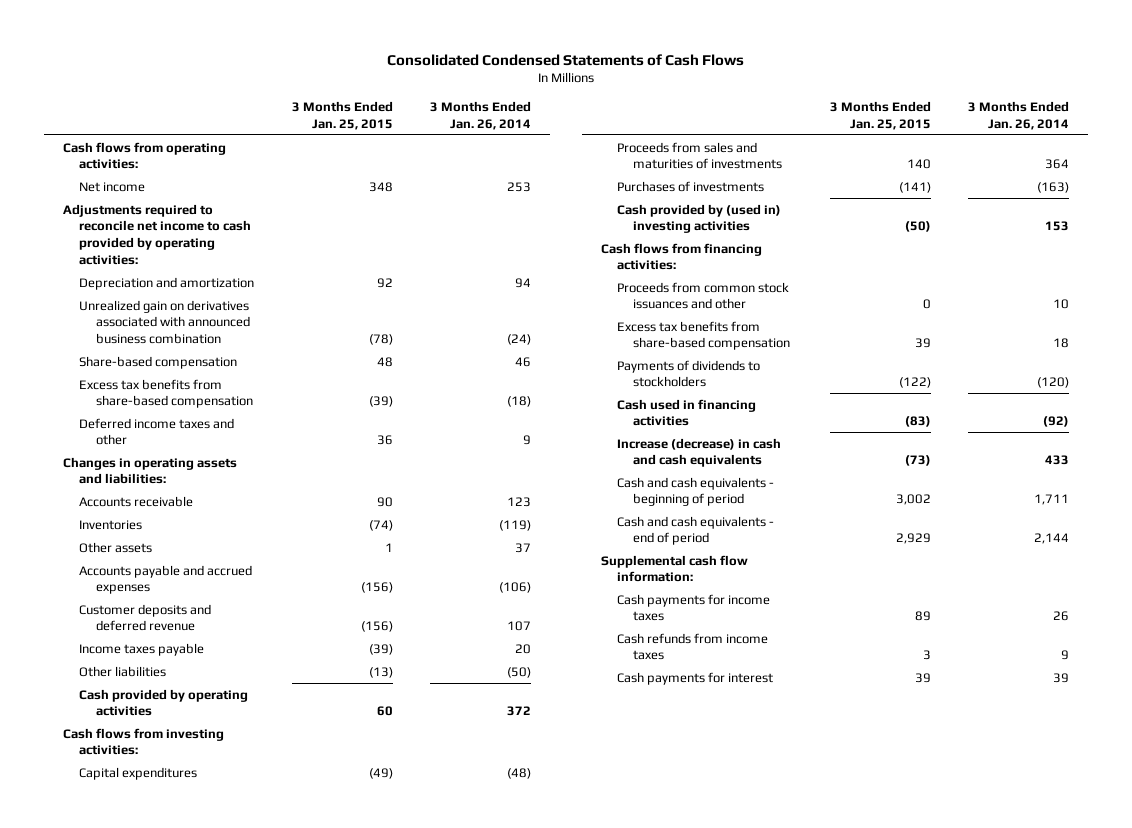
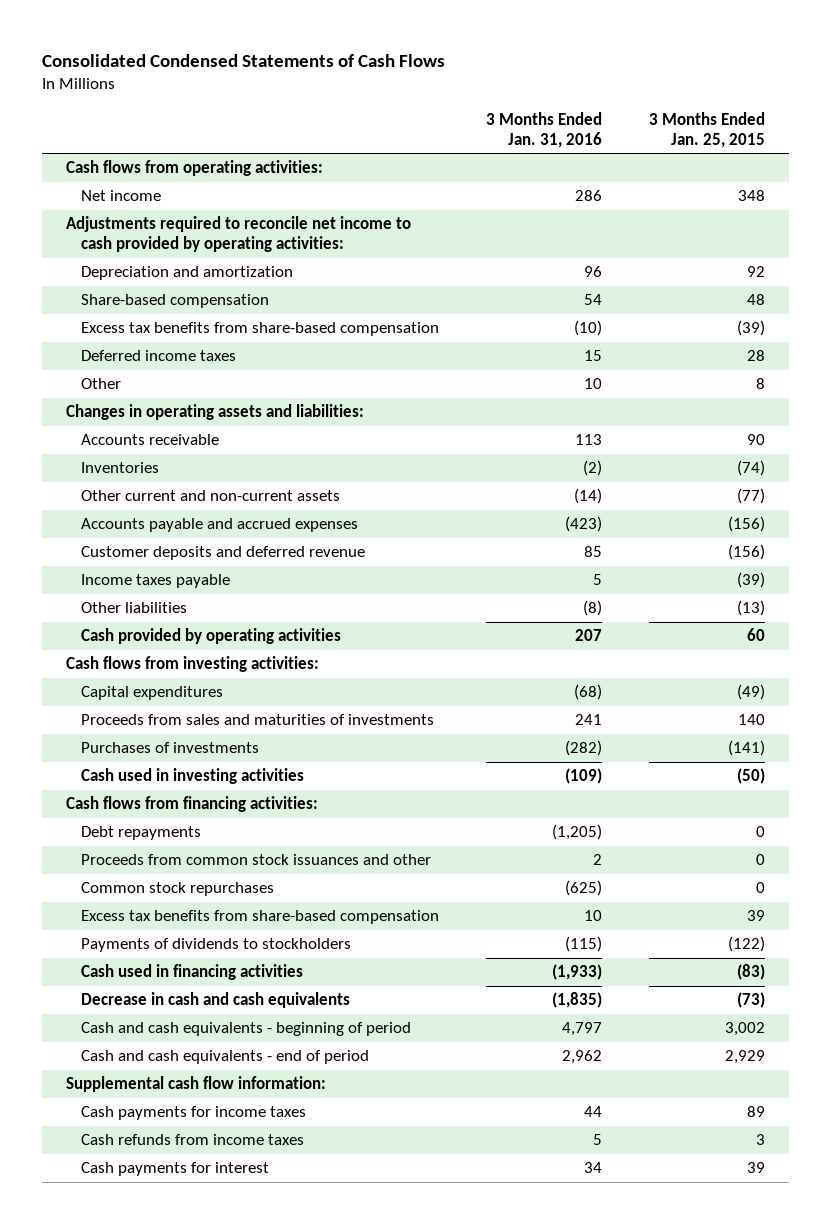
[430,100,532,130] 3 Months Ended Jan. 26, 2014 -> none
none -> [485,111,602,148] 3 Months Ended Jan. 31, 2016
[79,299,250,345] Unrealized gain on derivatives associated with announced business combination -> none
none -> [80,350,236,362] Deferred income taxes
[79,417,235,446] Deferred income taxes and other -> [80,378,121,390] Other
[376,435,393,446] 36 -> [756,378,766,390] 8
[79,541,153,553] Other assets -> [80,490,340,502] Other current and non-current assets
[384,542,393,552] 1 -> [737,488,766,505] (77)
[617,203,782,234] Cash provided by (used in) investing activities -> [80,768,304,785] Cash used in investing activities
none -> [80,826,201,841] Debt repayments
none -> [80,882,274,897] Common stock repurchases
[617,437,782,468] Increase (decrease) in cash and cash equivalents -> [80,992,350,1009] Decrease in cash and cash equivalents

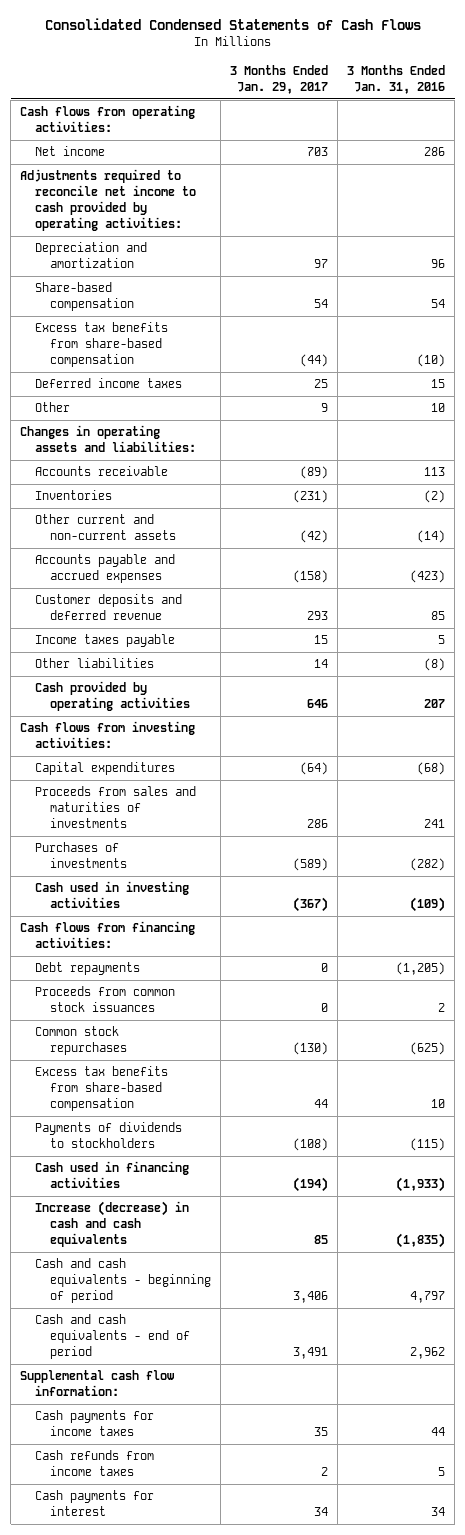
[649,111,766,148] 3 Months Ended Jan. 25, 2015 -> none
none -> [229,65,328,94] 3 Months Ended Jan. 29, 2017
[80,854,431,866] Proceeds from common stock issuances and other -> [35,986,176,1013] Proceeds from common stock issuances
[80,992,350,1009] Decrease in cash and cash equivalents -> [35,1201,190,1248] Increase (decrease) in cash and cash equivalents

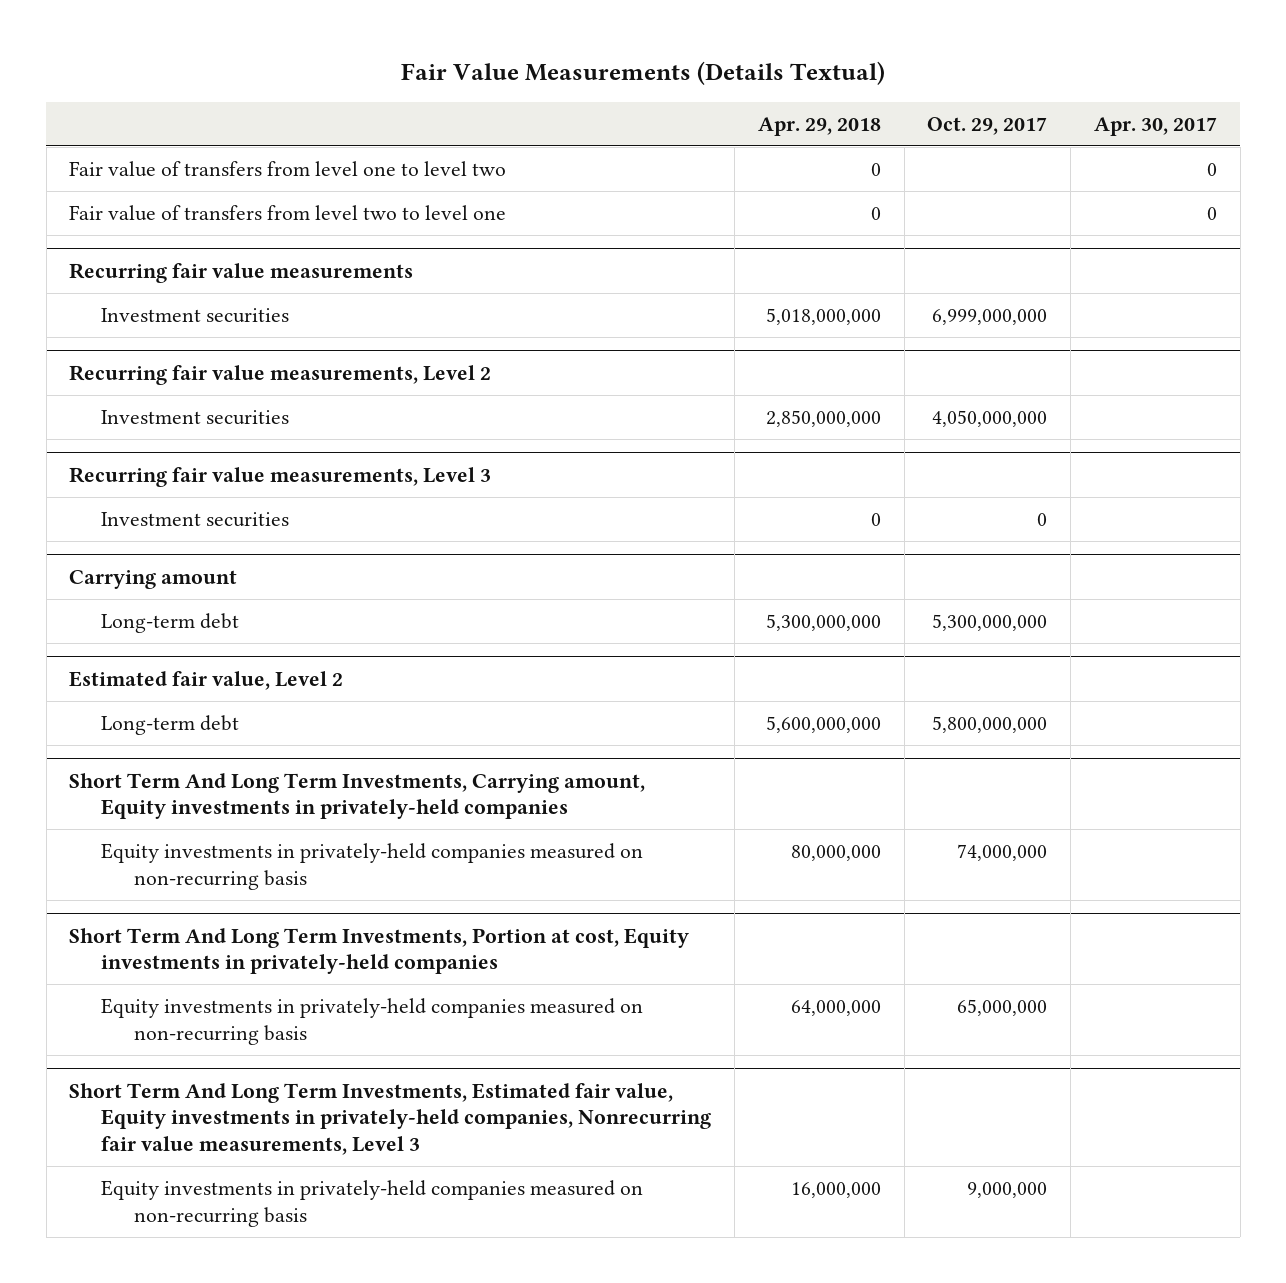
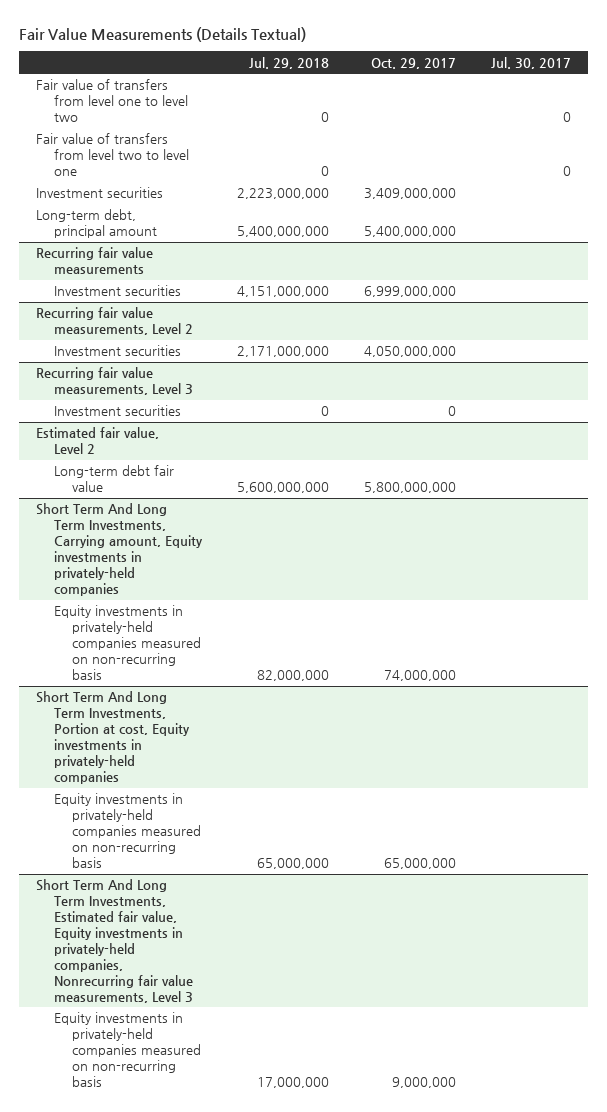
[757,116,881,136] Apr. 29, 2018 -> none
[1093,116,1217,136] Apr. 30, 2017 -> none
none -> [249,56,330,69] Jul. 29, 2018
none -> [490,56,571,69] Jul. 30, 2017
none -> [36,187,164,199] Investment securities
none -> [36,209,158,239] Long-term debt, principal amount
[69,569,238,589] Carrying amount -> none
[101,613,240,634] Long-term debt -> none
[101,715,240,736] Long-term debt -> [54,465,175,493] Long-term debt fair value

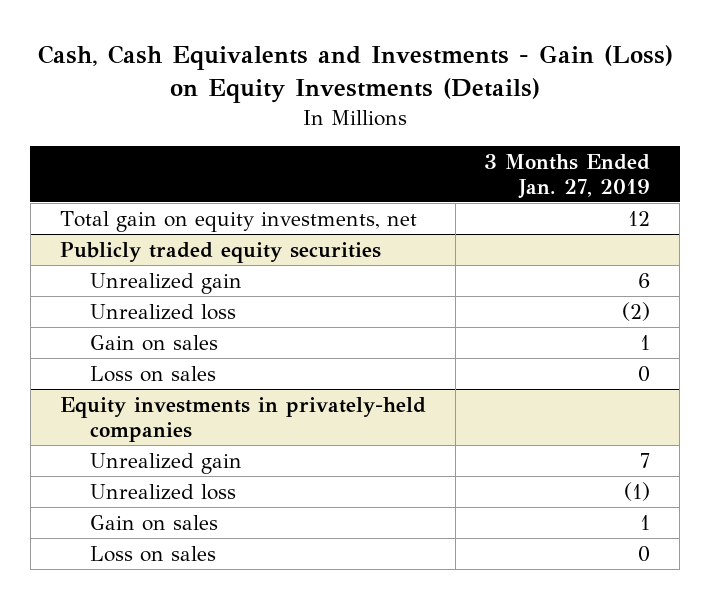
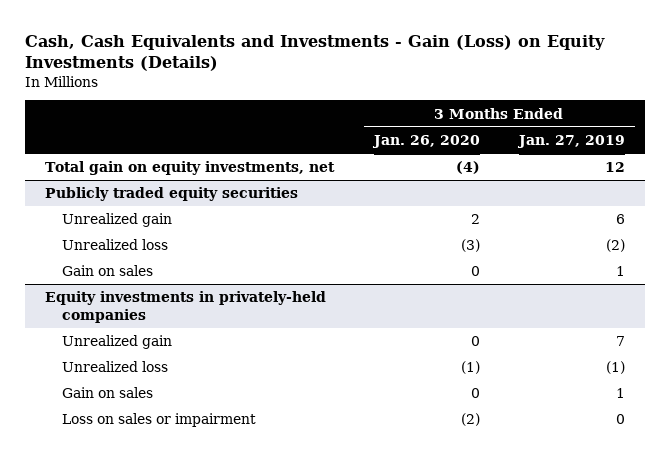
none -> [371,135,480,149] Jan. 26, 2020
[89,365,216,382] Loss on sales -> none
[89,545,216,562] Loss on sales -> [61,413,256,428] Loss on sales or impairment

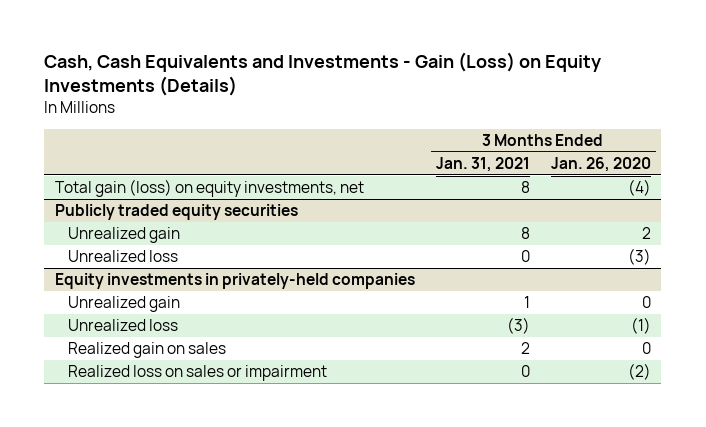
[517,135,626,149] Jan. 27, 2019 -> none
none -> [435,157,530,173] Jan. 31, 2021
[45,161,336,176] Total gain on equity investments, net -> [54,179,364,198] Total gain (loss) on equity investments, net
[61,265,153,277] Gain on sales -> none
[61,387,153,399] Gain on sales -> [68,342,227,359] Realized gain on sales
[61,413,256,428] Loss on sales or impairment -> [68,365,328,382] Realized loss on sales or impairment

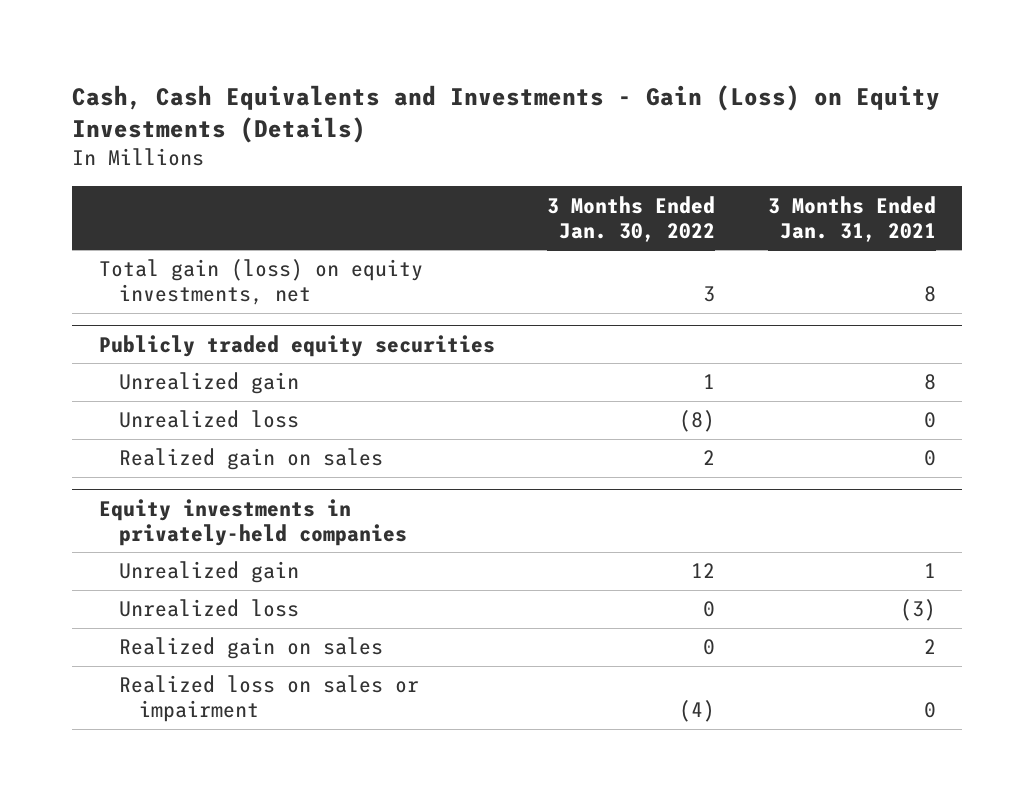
[550,157,651,173] Jan. 26, 2020 -> none
none -> [547,195,716,242] 3 Months Ended Jan. 30, 2022
none -> [118,448,383,471] Realized gain on sales

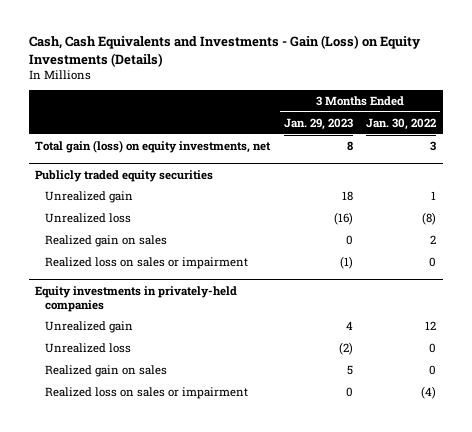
[767,195,936,242] 3 Months Ended Jan. 31, 2021 -> none
none -> [283,117,353,130] Jan. 29, 2023
none -> [45,256,249,269] Realized loss on sales or impairment

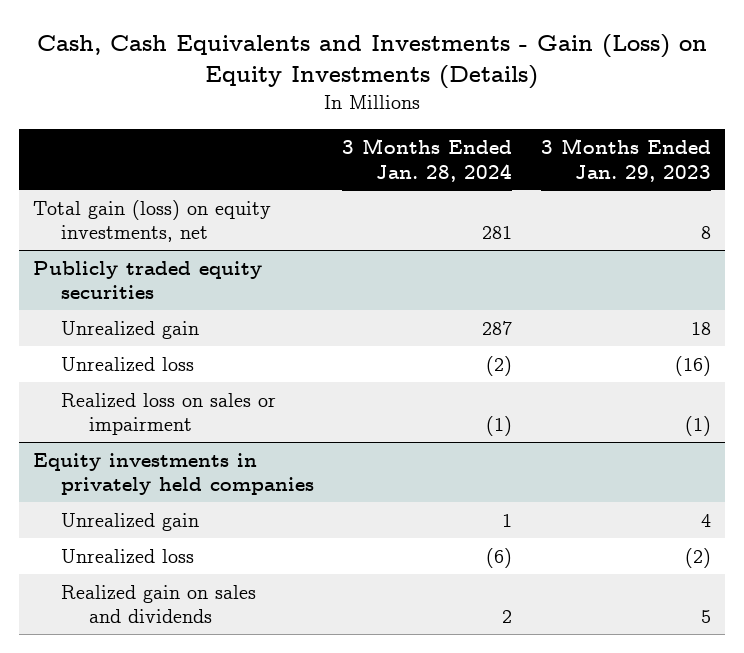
[366,117,437,130] Jan. 30, 2022 -> none
none -> [342,138,513,182] 3 Months Ended Jan. 28, 2024
[45,234,168,247] Realized gain on sales -> none
[35,285,238,312] Equity investments in privately-held companies -> [33,452,315,496] Equity investments in privately held companies
[45,386,249,399] Realized loss on sales or impairment -> none
[45,364,168,377] Realized gain on sales -> [61,584,257,624] Realized gain on sales and dividends

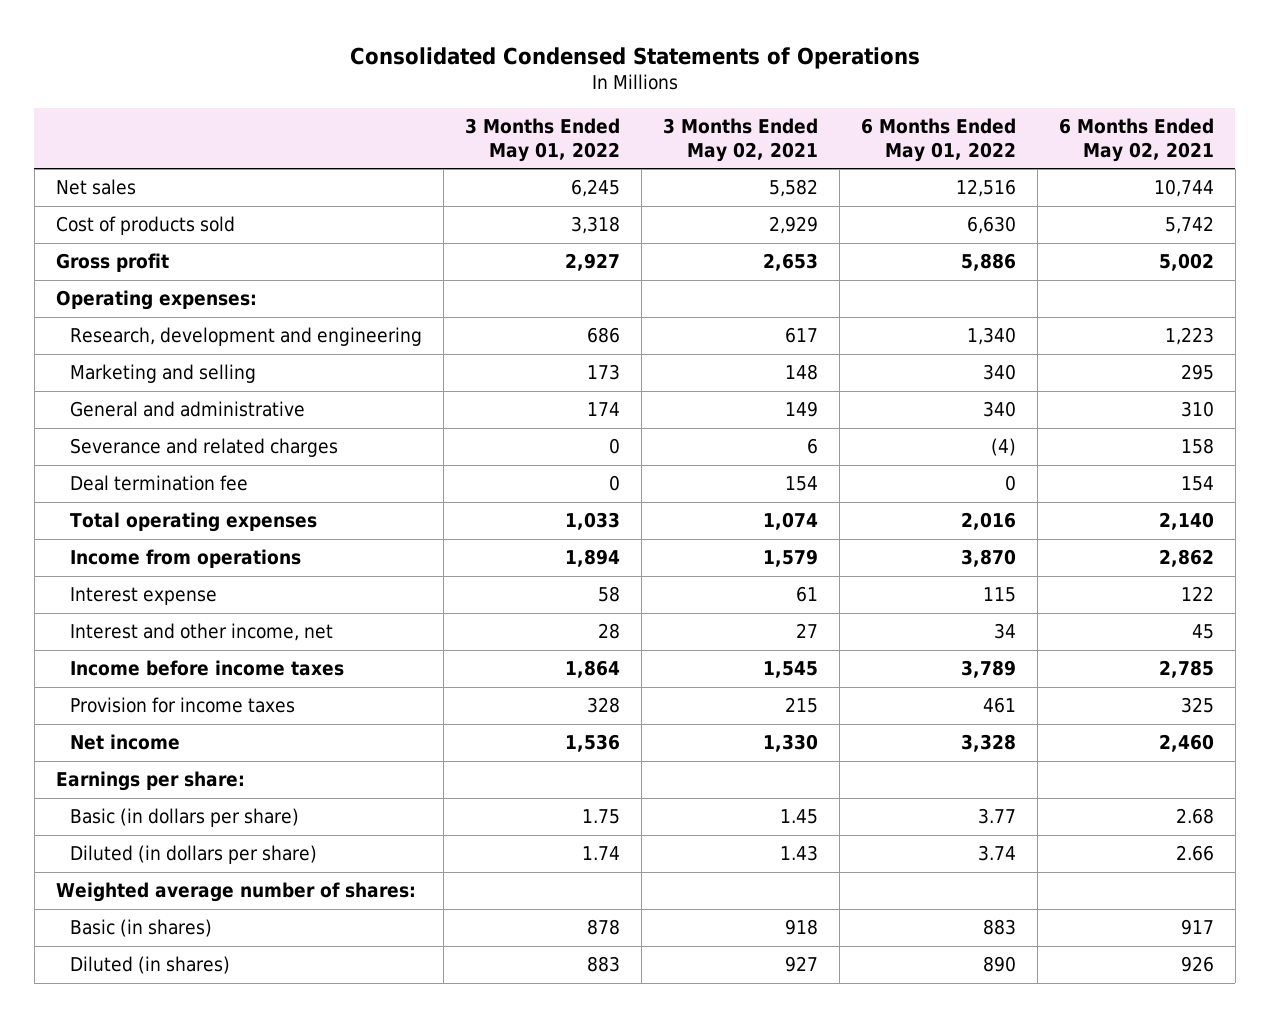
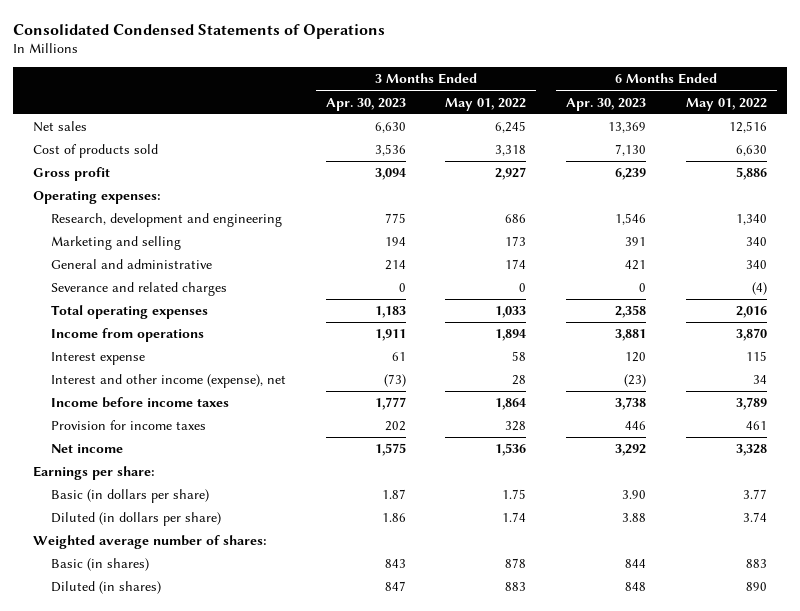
[662,118,818,162] 3 Months Ended May 02, 2021 -> none
[1058,118,1214,162] 6 Months Ended May 02, 2021 -> none
none -> [325,97,406,111] Apr. 30, 2023
none -> [566,97,647,111] Apr. 30, 2023
[69,475,248,492] Deal termination fee -> none
[69,623,333,642] Interest and other income, net -> [50,374,286,389] Interest and other income (expense), net

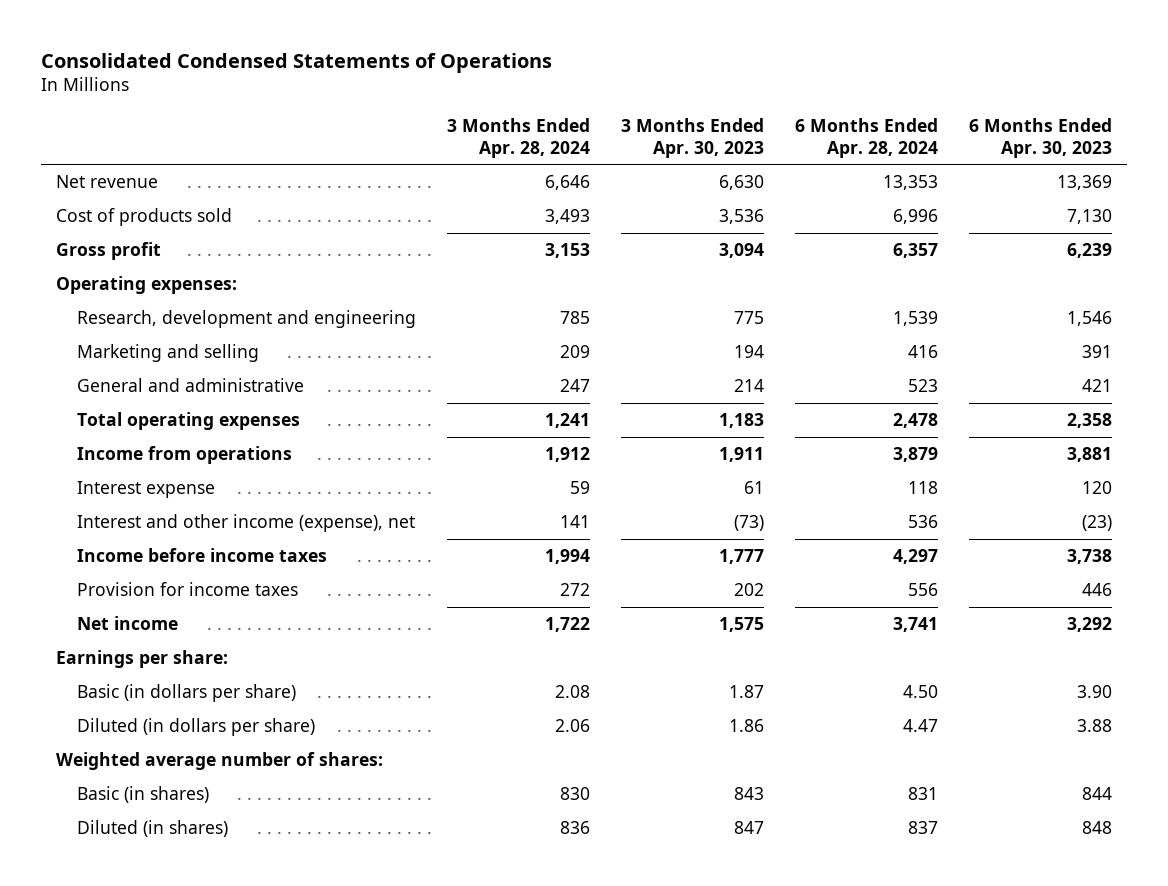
[445,97,527,111] May 01, 2022 -> none
[685,97,767,111] May 01, 2022 -> none
none -> [447,117,591,158] 3 Months Ended Apr. 28, 2024
none -> [794,117,938,158] 6 Months Ended Apr. 28, 2024
[32,121,87,133] Net sales -> [56,175,159,189] Net revenue
[50,282,227,297] Severance and related charges -> none

